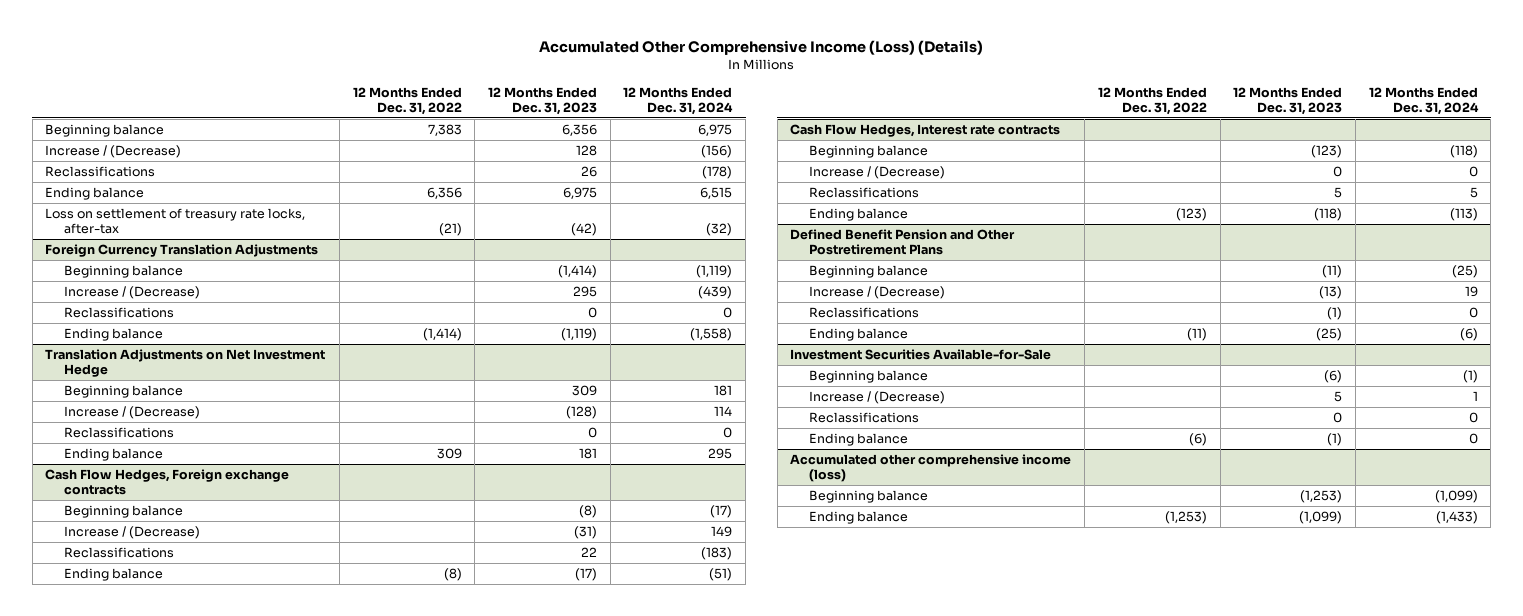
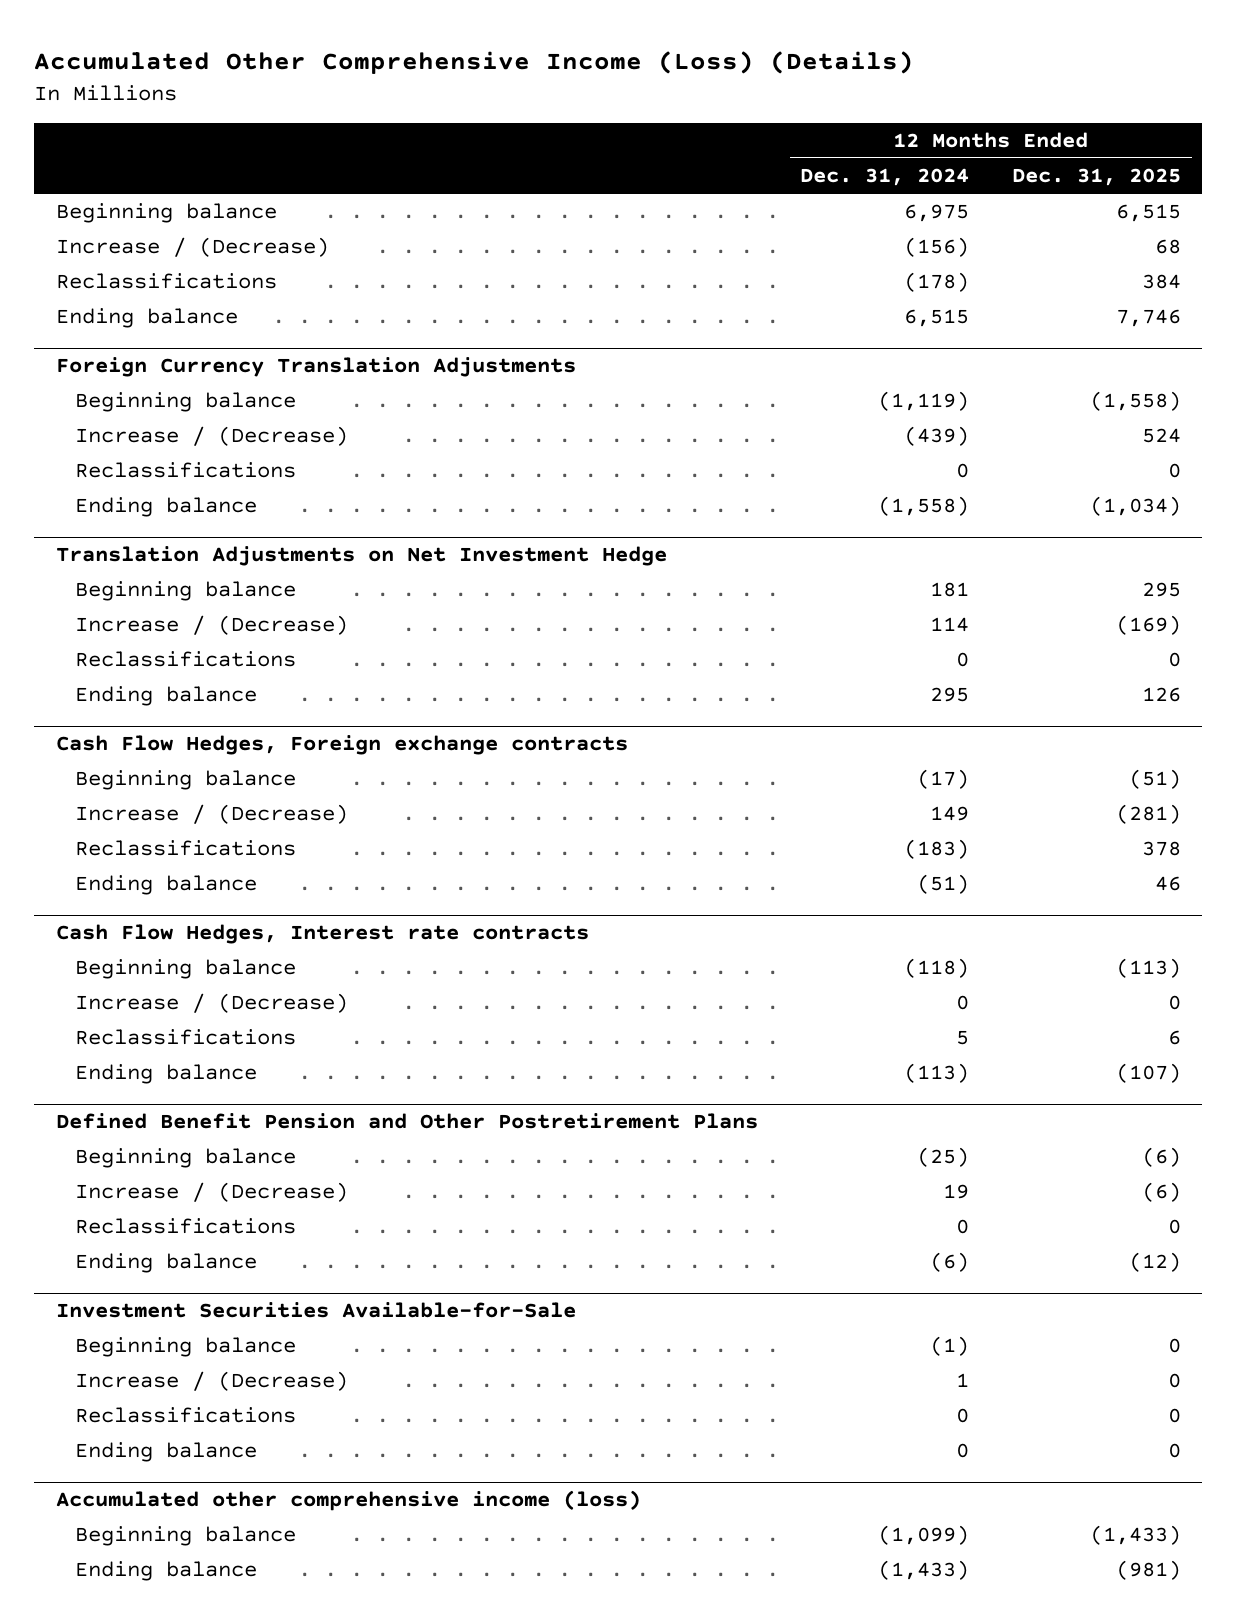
[352,86,462,115] 12 Months Ended Dec. 31, 2022 -> none
[488,86,598,115] 12 Months Ended Dec. 31, 2023 -> none
none -> [1012,168,1182,187] Dec. 31, 2025
[45,208,306,235] Loss on settlement of treasury rate locks, after-tax -> none

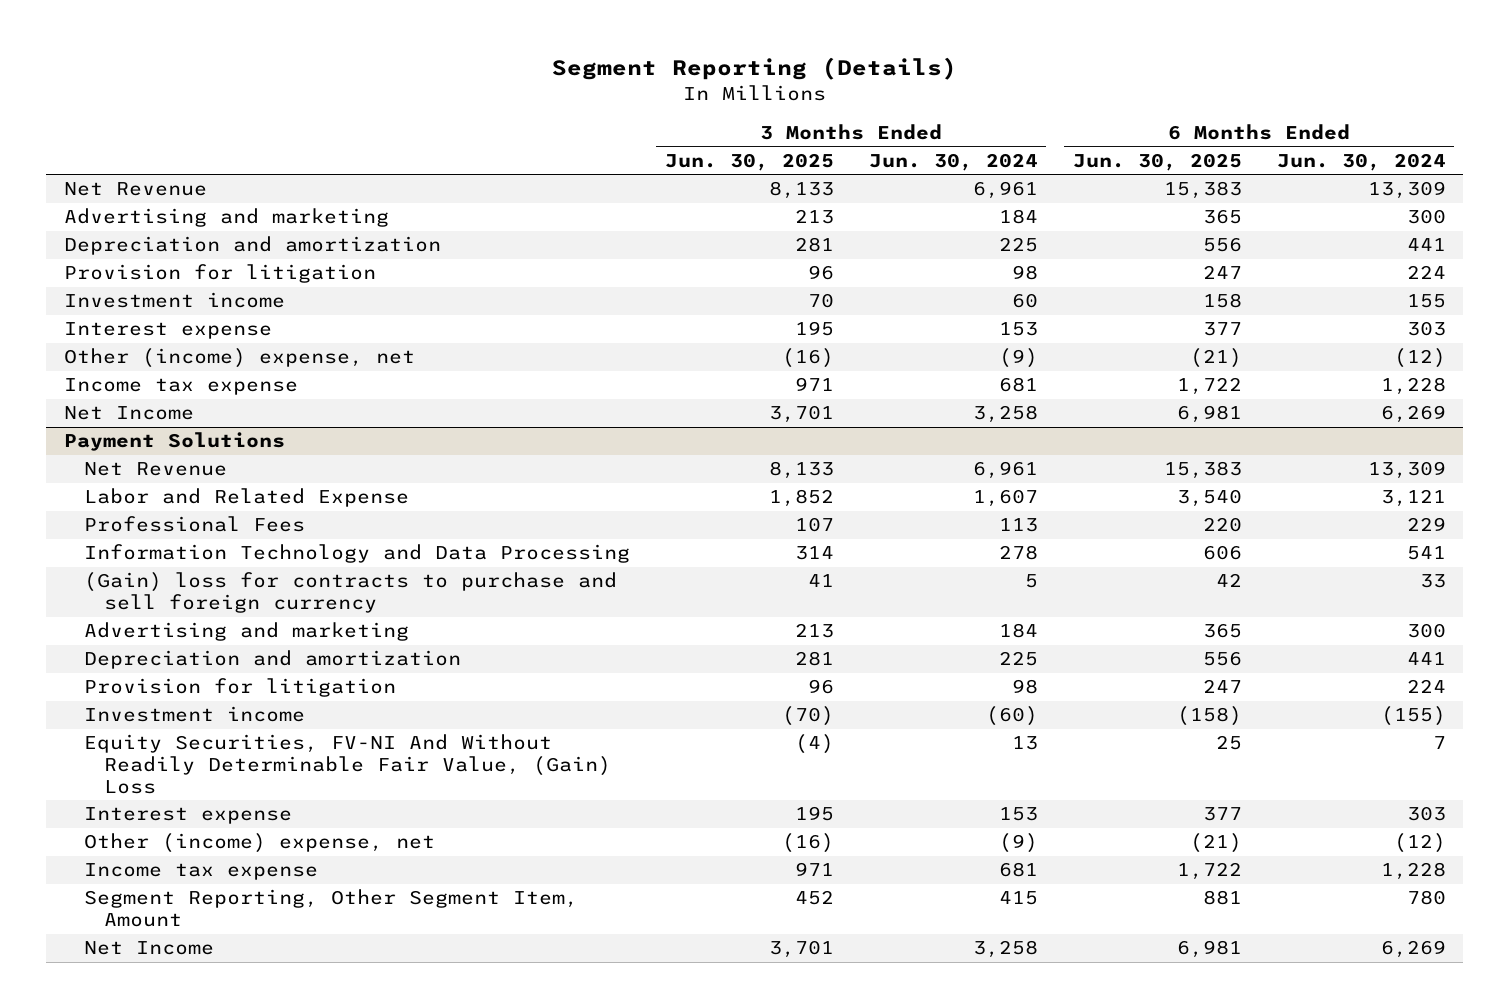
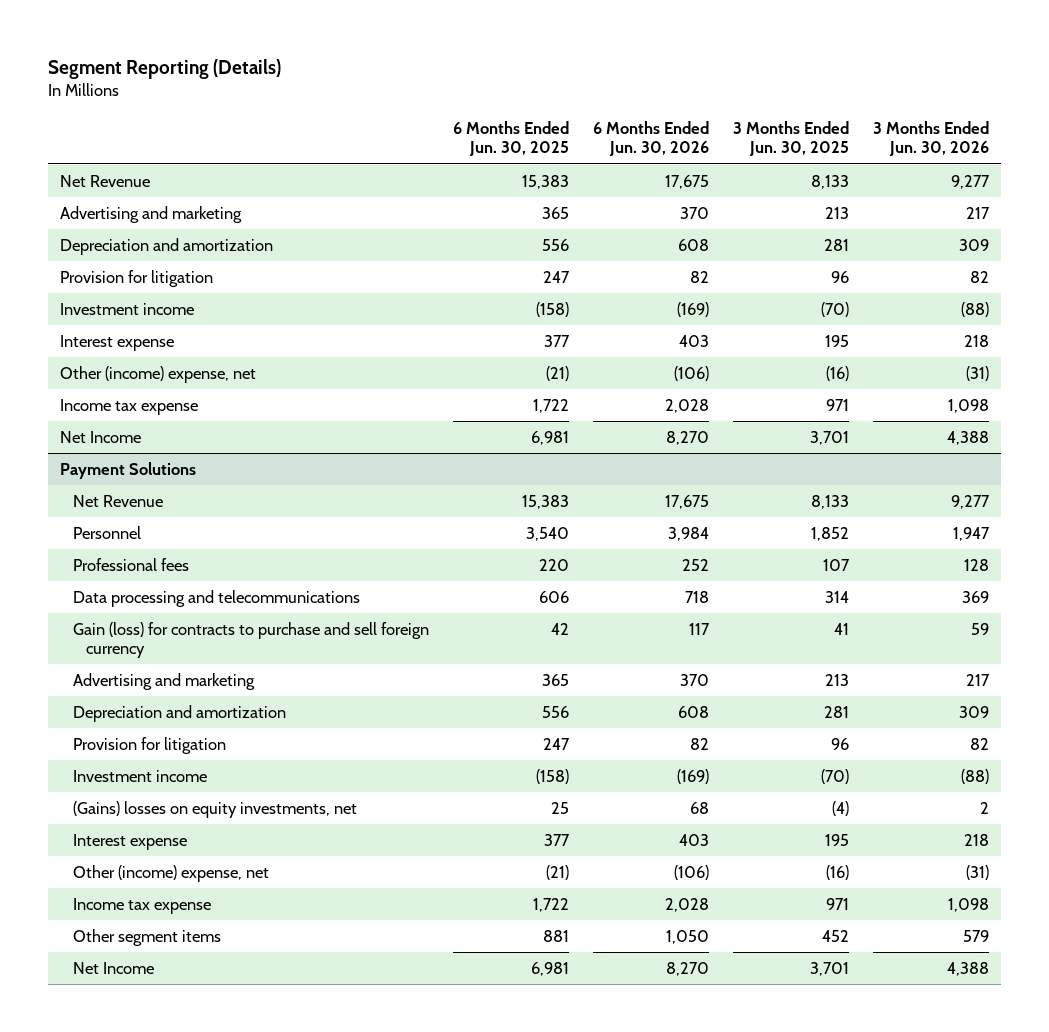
[868,152,1038,171] Jun. 30, 2024 -> none
[1276,152,1446,171] Jun. 30, 2024 -> none
none -> [592,121,709,157] 6 Months Ended Jun. 30, 2026
none -> [872,121,989,157] 3 Months Ended Jun. 30, 2026
[807,293,834,309] 70 -> [820,301,849,317] (70)
[1202,293,1242,309] 158 -> [536,301,570,317] (158)
[83,488,409,508] Labor and Related Expense -> [73,525,142,539] Personnel
[83,516,305,533] Professional Fees -> [73,557,190,571] Professional fees
[83,544,630,564] Information Technology and Data Processing -> [73,589,361,607] Data processing and telecommunications
[83,572,617,614] (Gain) loss for contracts to purchase and sell foreign currency -> [73,621,430,658] Gain (loss) for contracts to purchase and sell foreign currency
[83,734,611,794] Equity Securities, FV-NI And Without Readily Determinable Fair Value, (Gain) Loss -> [73,800,358,818] (Gains) losses on equity investments, net
[83,889,578,928] Segment Reporting, Other Segment Item, Amount -> [73,928,222,946] Other segment items

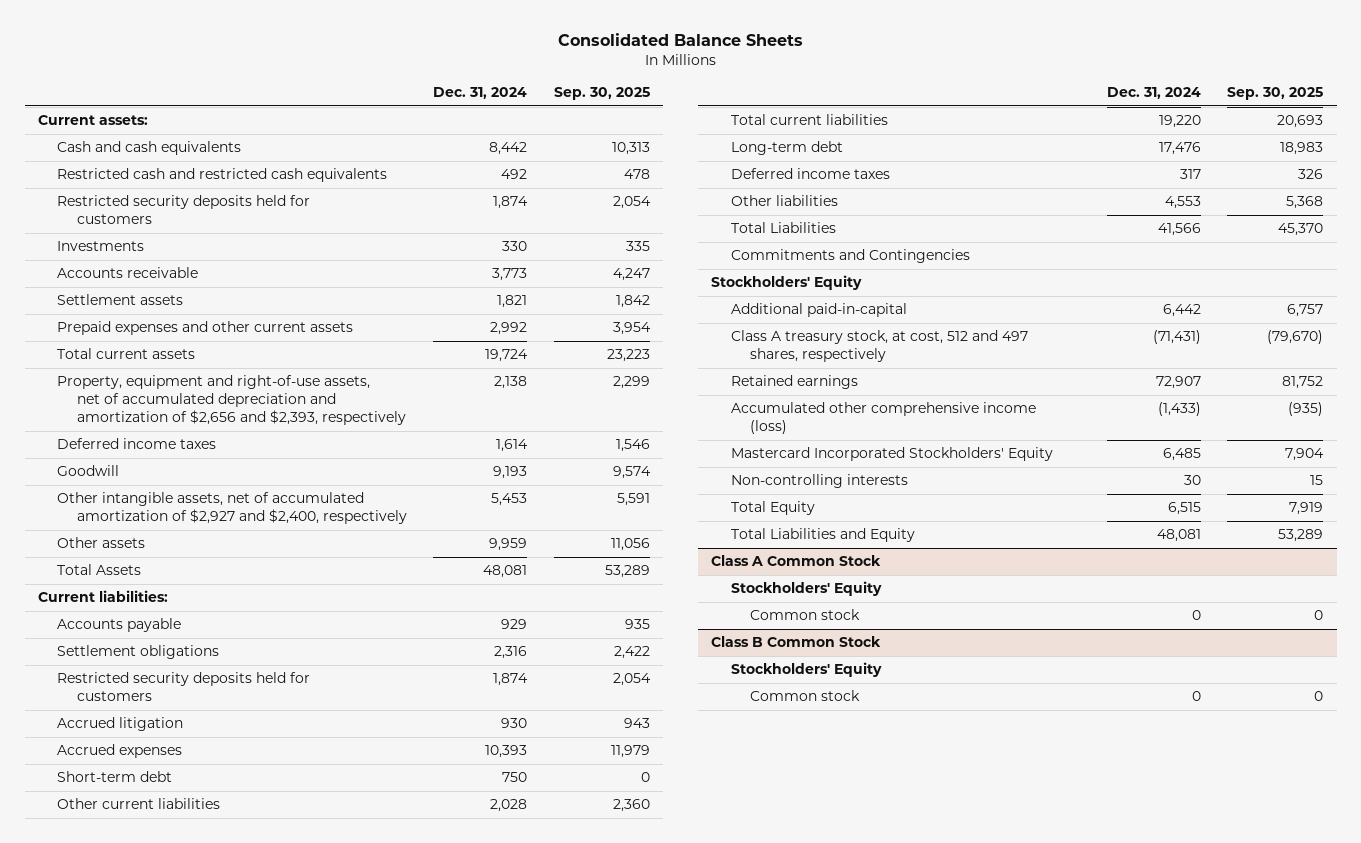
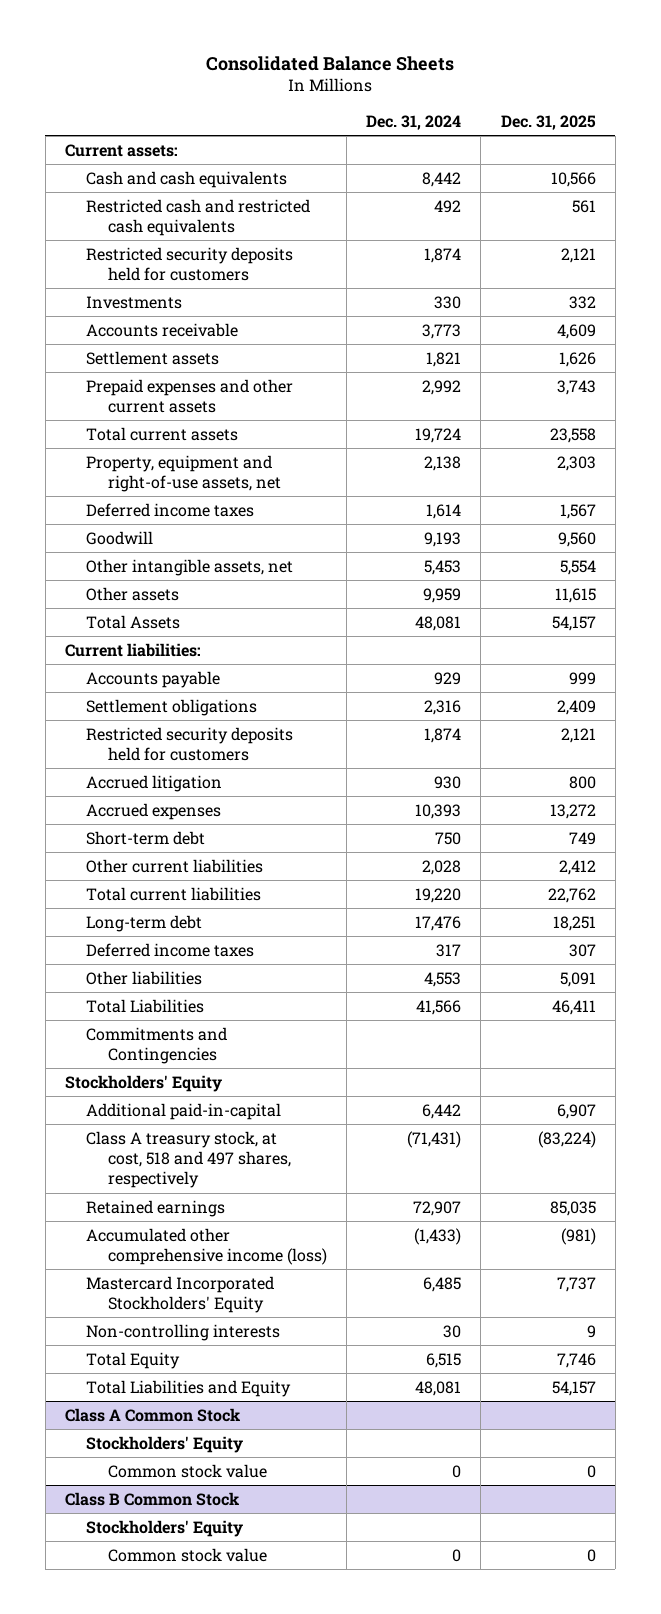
[553,87,650,101] Sep. 30, 2025 -> none
none -> [500,114,596,130] Dec. 31, 2025
[57,375,406,426] Property, equipment and right-of-use assets, net of accumulated depreciation and amortization of $2,656 and $2,393, respectively -> [86,454,281,492] Property, equipment and right-of-use assets, net
[57,492,407,525] Other intangible assets, net of accumulated amortization of $2,927 and $2,400, respectively -> [86,558,294,576] Other intangible assets, net
[730,330,1028,363] Class A treasury stock, at cost, 512 and 497 shares, respectively -> [86,1130,291,1189] Class A treasury stock, at cost, 518 and 497 shares, respectively
[749,609,860,621] Common stock -> [107,1463,267,1478] Common stock value
[749,690,860,702] Common stock -> [107,1547,267,1562] Common stock value

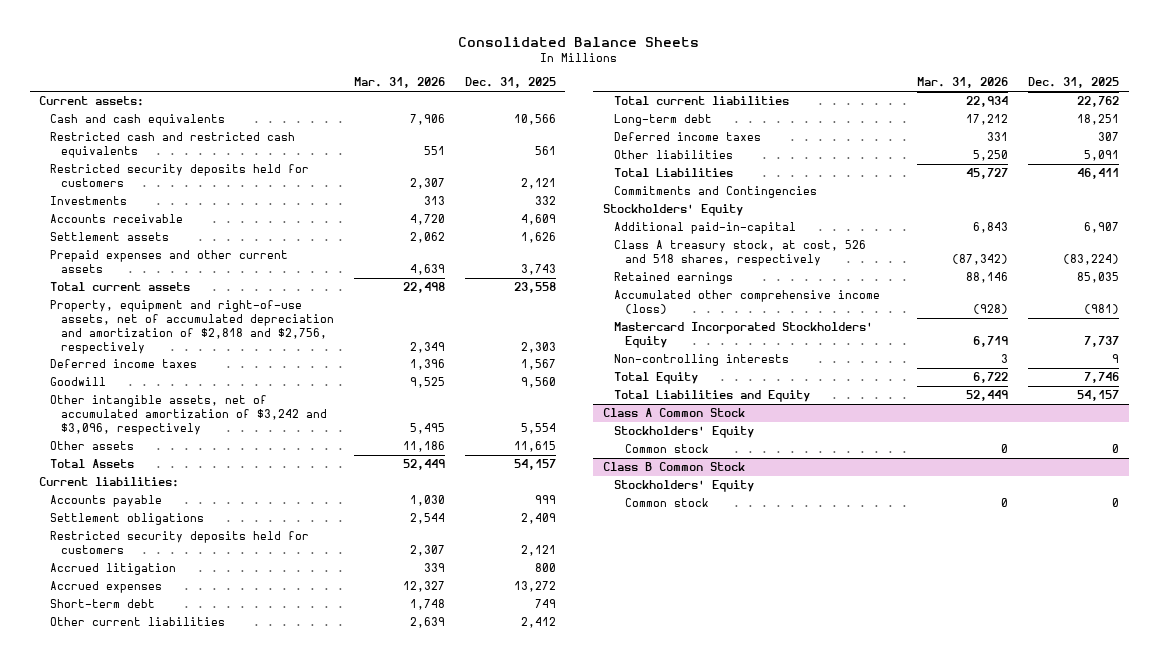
[366,114,462,130] Dec. 31, 2024 -> none
none -> [353,77,445,89] Mar. 31, 2026
[86,454,281,492] Property, equipment and right-of-use assets, net -> [50,300,335,354] Property, equipment and right-of-use assets, net of accumulated depreciation and amortization of $2,818 and $2,756, respectively
[86,558,294,576] Other intangible assets, net -> [50,395,328,435] Other intangible assets, net of accumulated amortization of $3,242 and $3,096, respectively
[86,1130,291,1189] Class A treasury stock, at cost, 518 and 497 shares, respectively -> [613,240,866,267] Class A treasury stock, at cost, 526 and 518 shares, respectively
[107,1463,267,1478] Common stock value -> [624,444,709,454] Common stock
[107,1547,267,1562] Common stock value -> [624,498,709,508] Common stock

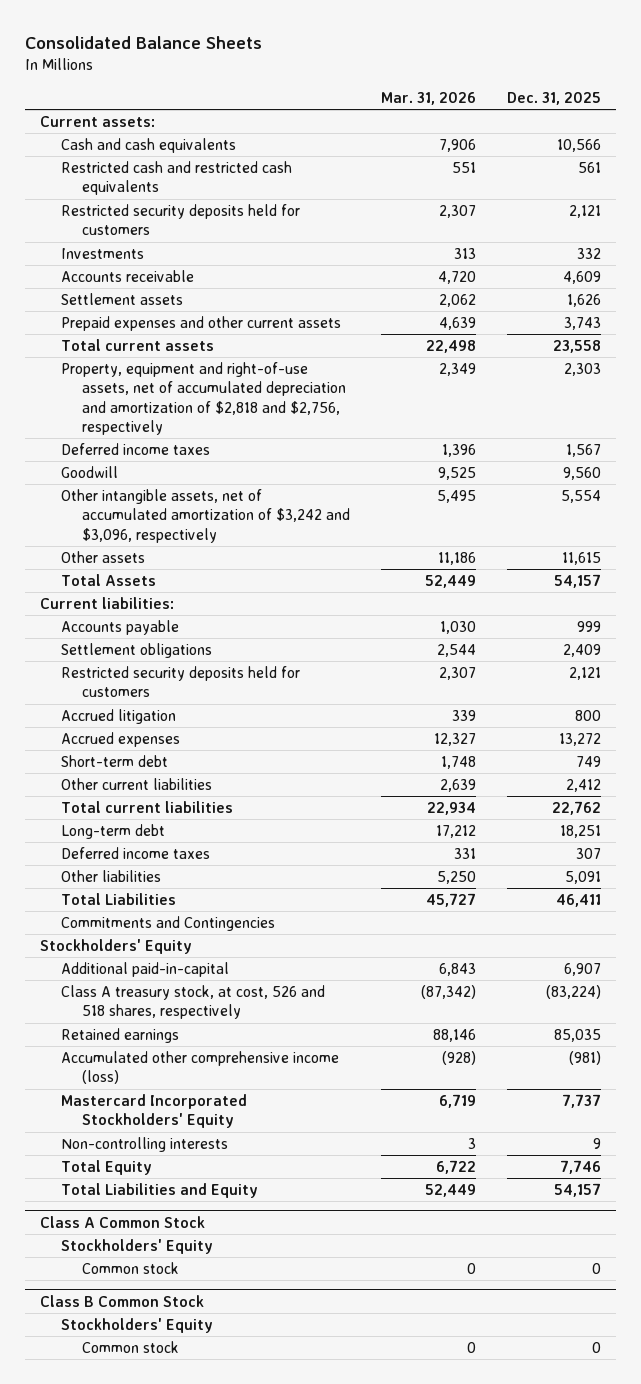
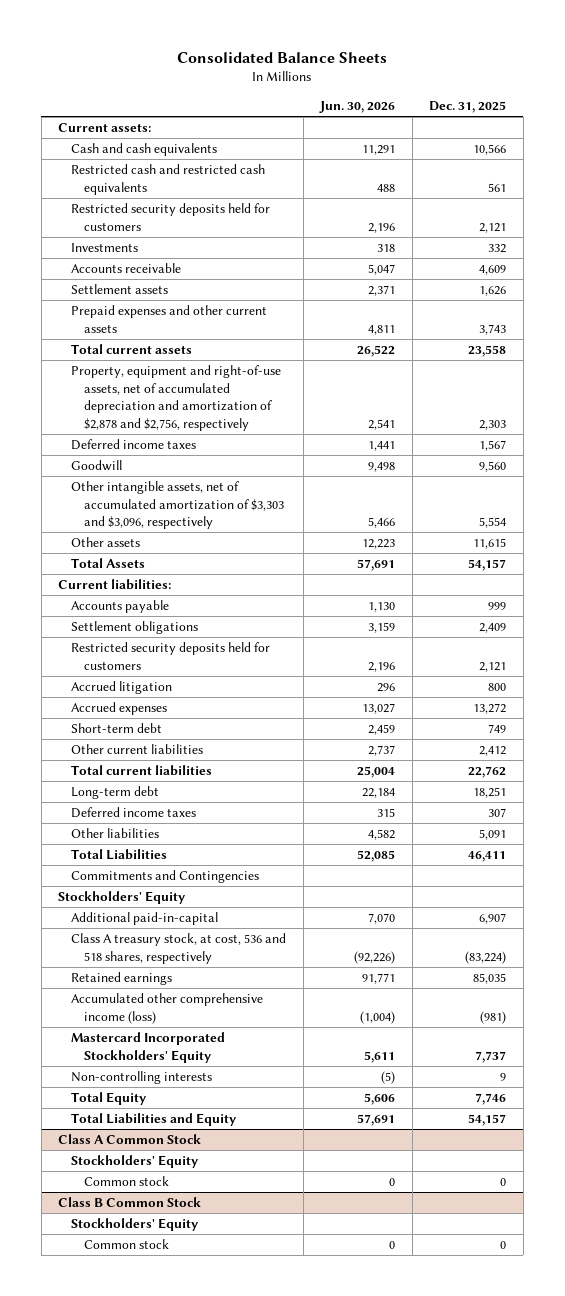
[381,91,477,105] Mar. 31, 2026 -> none
none -> [319,100,396,113] Jun. 30, 2026
[61,362,347,436] Property, equipment and right-of-use assets, net of accumulated depreciation and amortization of $2,818 and $2,756, respectively -> [71,365,282,431] Property, equipment and right-of-use assets, net of accumulated depreciation and amortization of $2,878 and $2,756, respectively
[61,489,351,543] Other intangible assets, net of accumulated amortization of $3,242 and $3,096, respectively -> [71,481,285,530] Other intangible assets, net of accumulated amortization of $3,303 and $3,096, respectively
[61,985,326,1020] Class A treasury stock, at cost, 526 and 518 shares, respectively -> [71,933,287,964] Class A treasury stock, at cost, 536 and 518 shares, respectively

